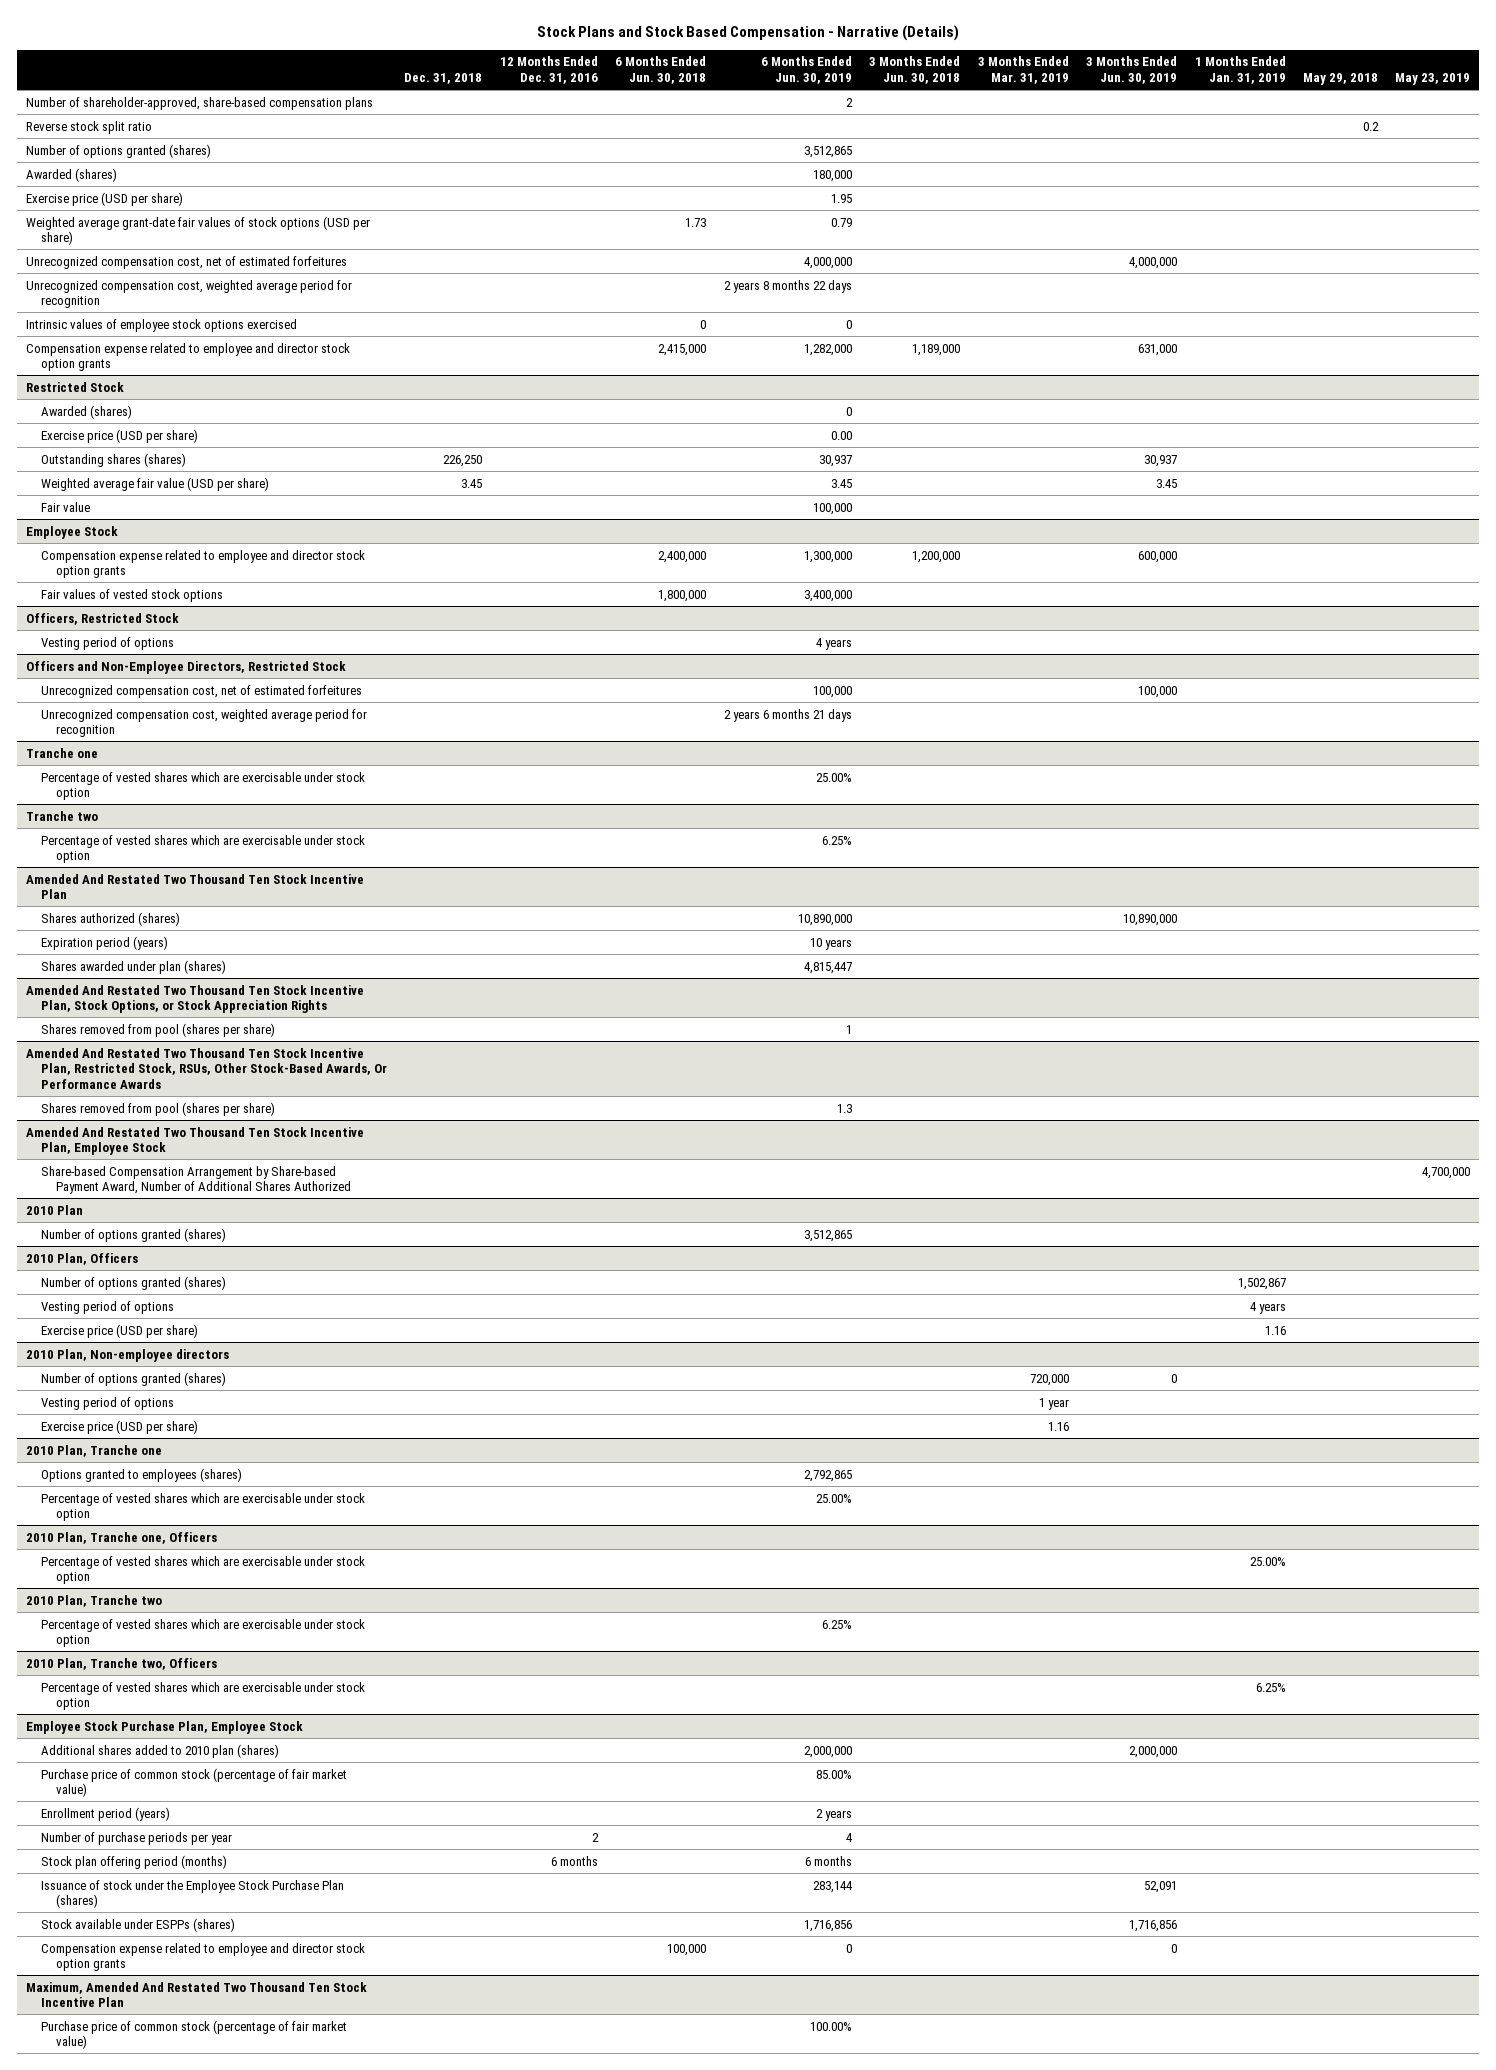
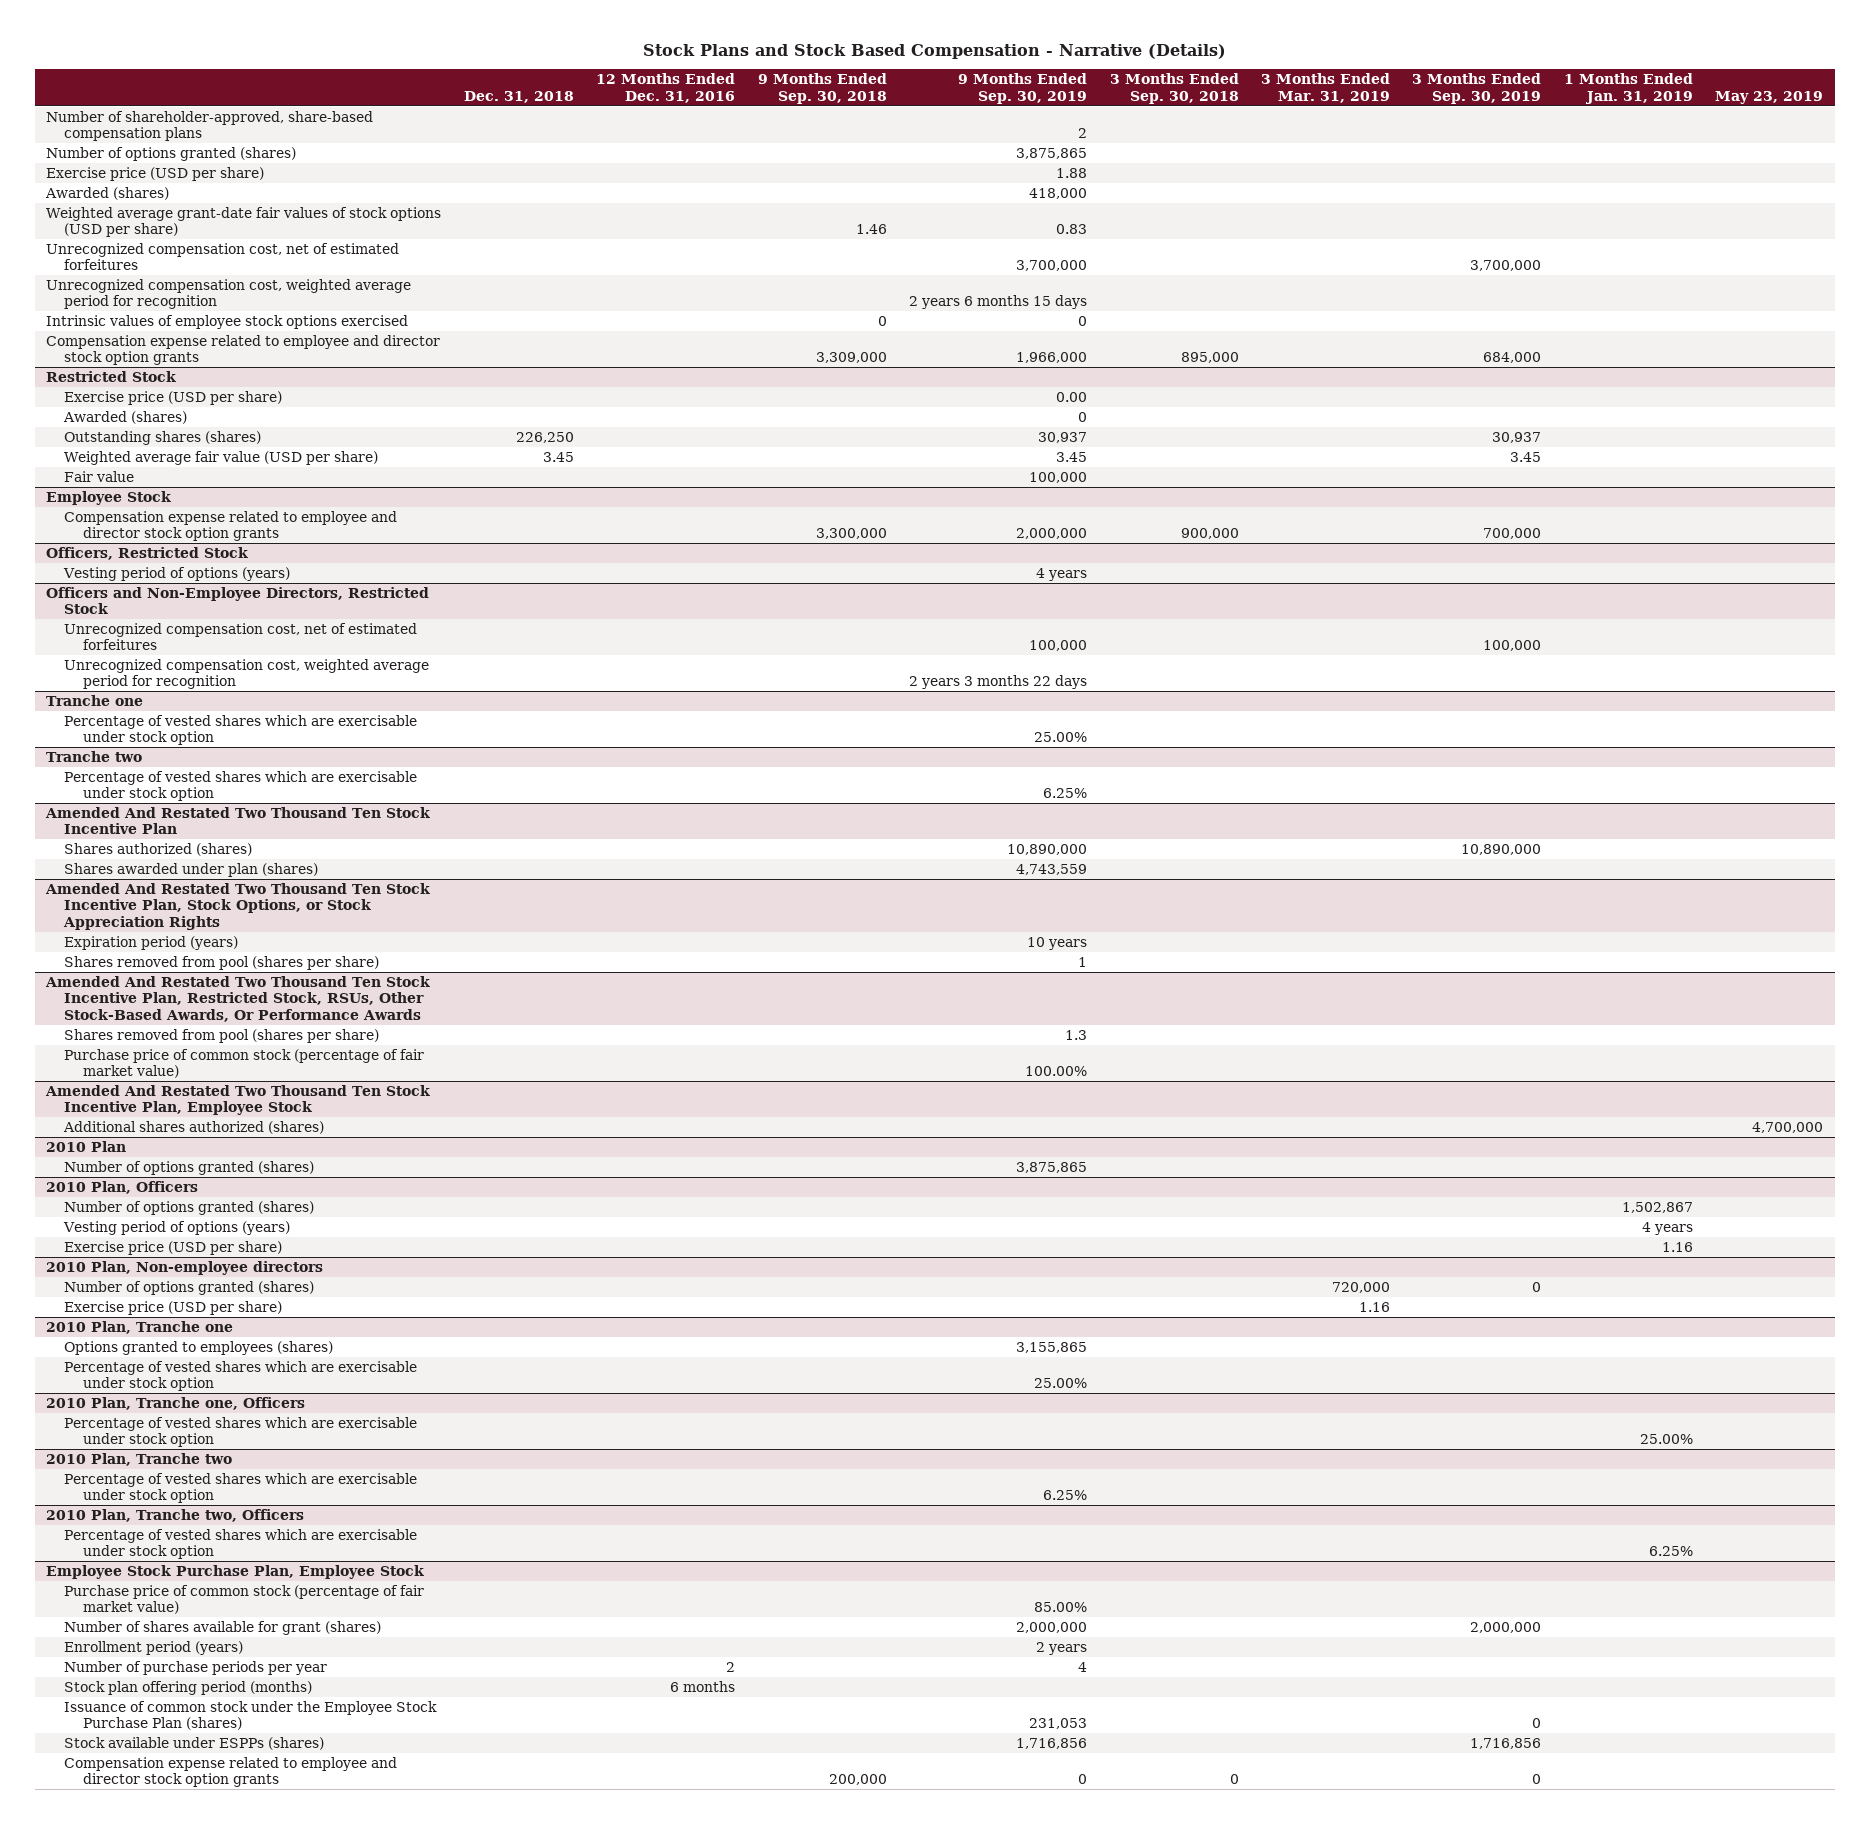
[615,56,707,84] 6 Months Ended Jun. 30, 2018 -> none
[760,56,852,84] 6 Months Ended Jun. 30, 2019 -> none
[869,56,961,84] 3 Months Ended Jun. 30, 2018 -> none
[1086,56,1178,84] 3 Months Ended Jun. 30, 2019 -> none
[1302,72,1378,85] May 29, 2018 -> none
none -> [757,73,887,104] 9 Months Ended Sep. 30, 2018
none -> [958,73,1088,104] 9 Months Ended Sep. 30, 2019
none -> [1109,73,1239,104] 3 Months Ended Sep. 30, 2018
none -> [1412,73,1542,104] 3 Months Ended Sep. 30, 2019
[25,120,152,134] Reverse stock split ratio -> none
[25,167,117,182] Awarded (shares) -> [45,186,170,200] Awarded (shares)
[40,404,132,419] Awarded (shares) -> [63,410,188,424] Awarded (shares)
[40,588,223,602] Fair values of vested stock options -> none
[40,636,174,650] Vesting period of options -> [63,566,291,581] Vesting period of options (years)
[40,935,168,950] Expiration period (years) -> none
none -> [64,935,239,950] Expiration period (years)
none -> [64,1048,425,1079] Purchase price of common stock (percentage of fair market value)
[40,1165,352,1195] Share-based Compensation Arrangement by Share-based Payment Award, Number of Additional Shares Authorized -> [63,1120,325,1134] Additional shares authorized (shares)
[40,1300,174,1314] Vesting period of options -> [63,1220,291,1235] Vesting period of options (years)
[40,1396,174,1410] Vesting period of options -> none
[40,1743,279,1758] Additional shares added to 2010 plan (shares) -> none
none -> [64,1620,382,1635] Number of shares available for grant (shares)
[40,1879,344,1909] Issuance of stock under the Employee Stock Purchase Plan (shares) -> [64,1700,438,1731] Issuance of common stock under the Employee Stock Purchase Plan (shares)
[25,1981,367,2008] Maximum, Amended And Restated Two Thousand Ten Stock Incentive Plan -> none
[40,2019,347,2050] Purchase price of common stock (percentage of fair market value) -> none

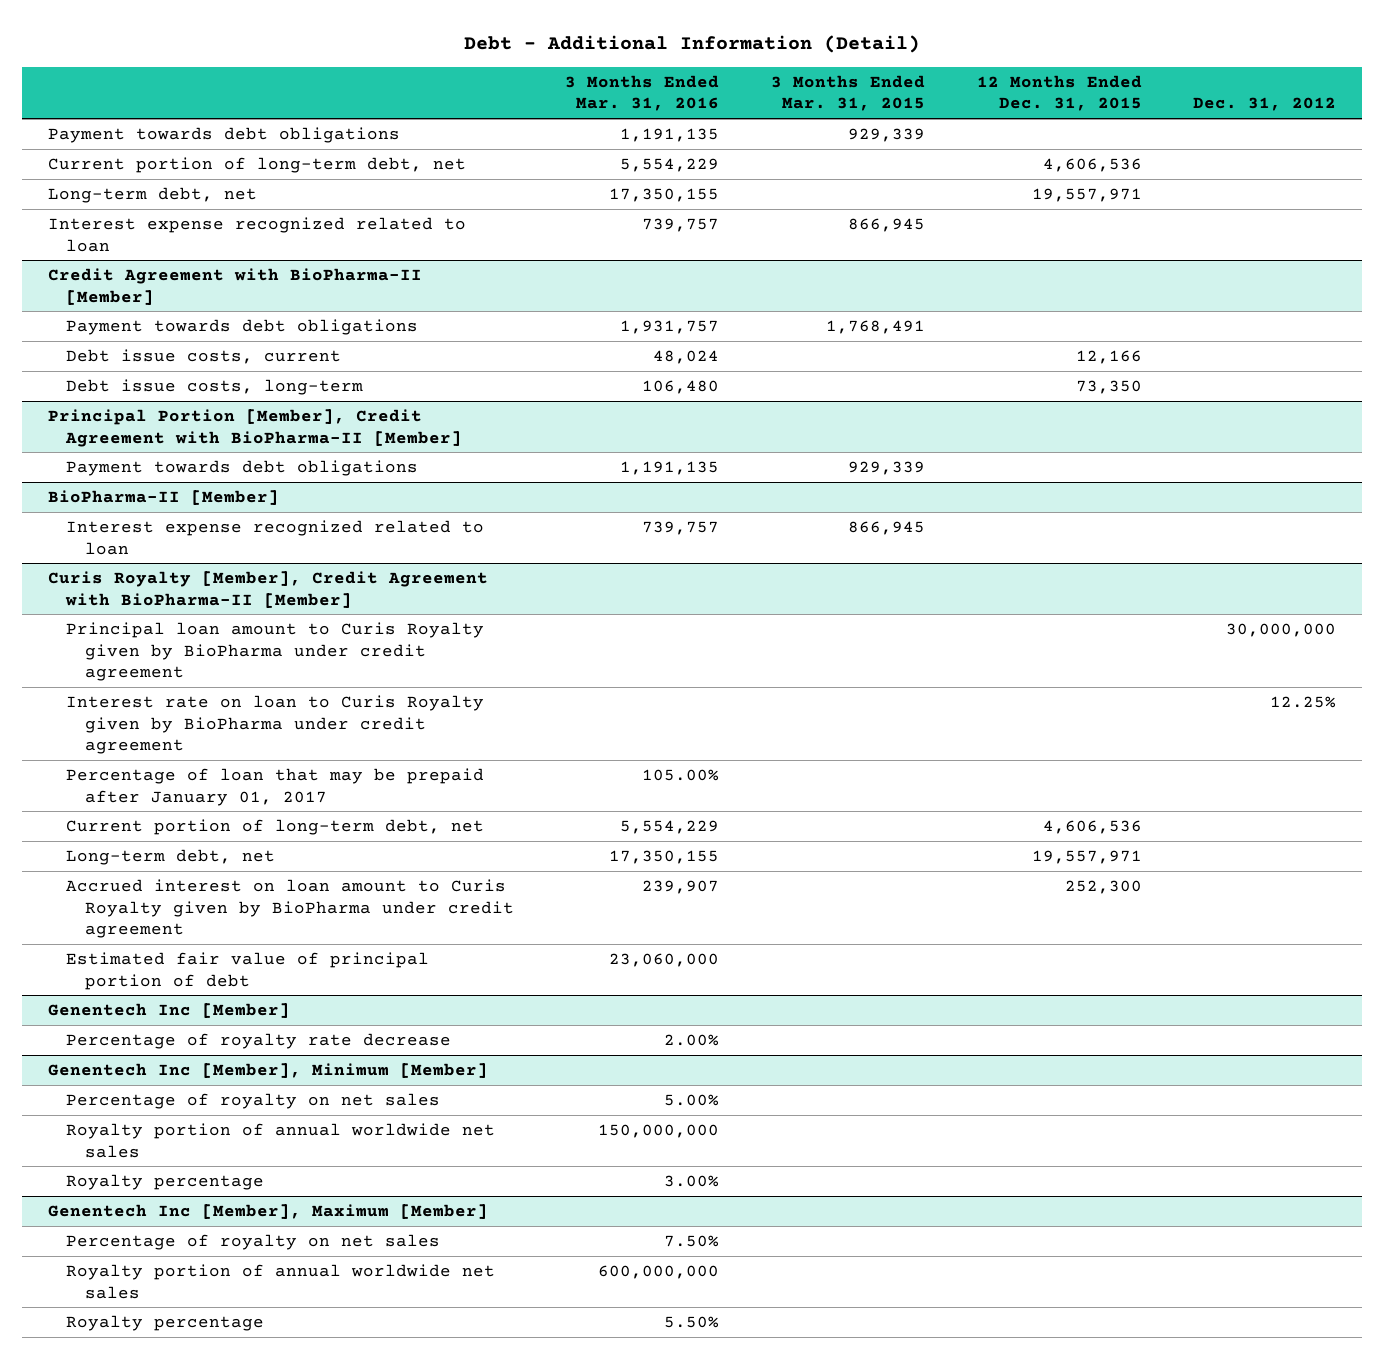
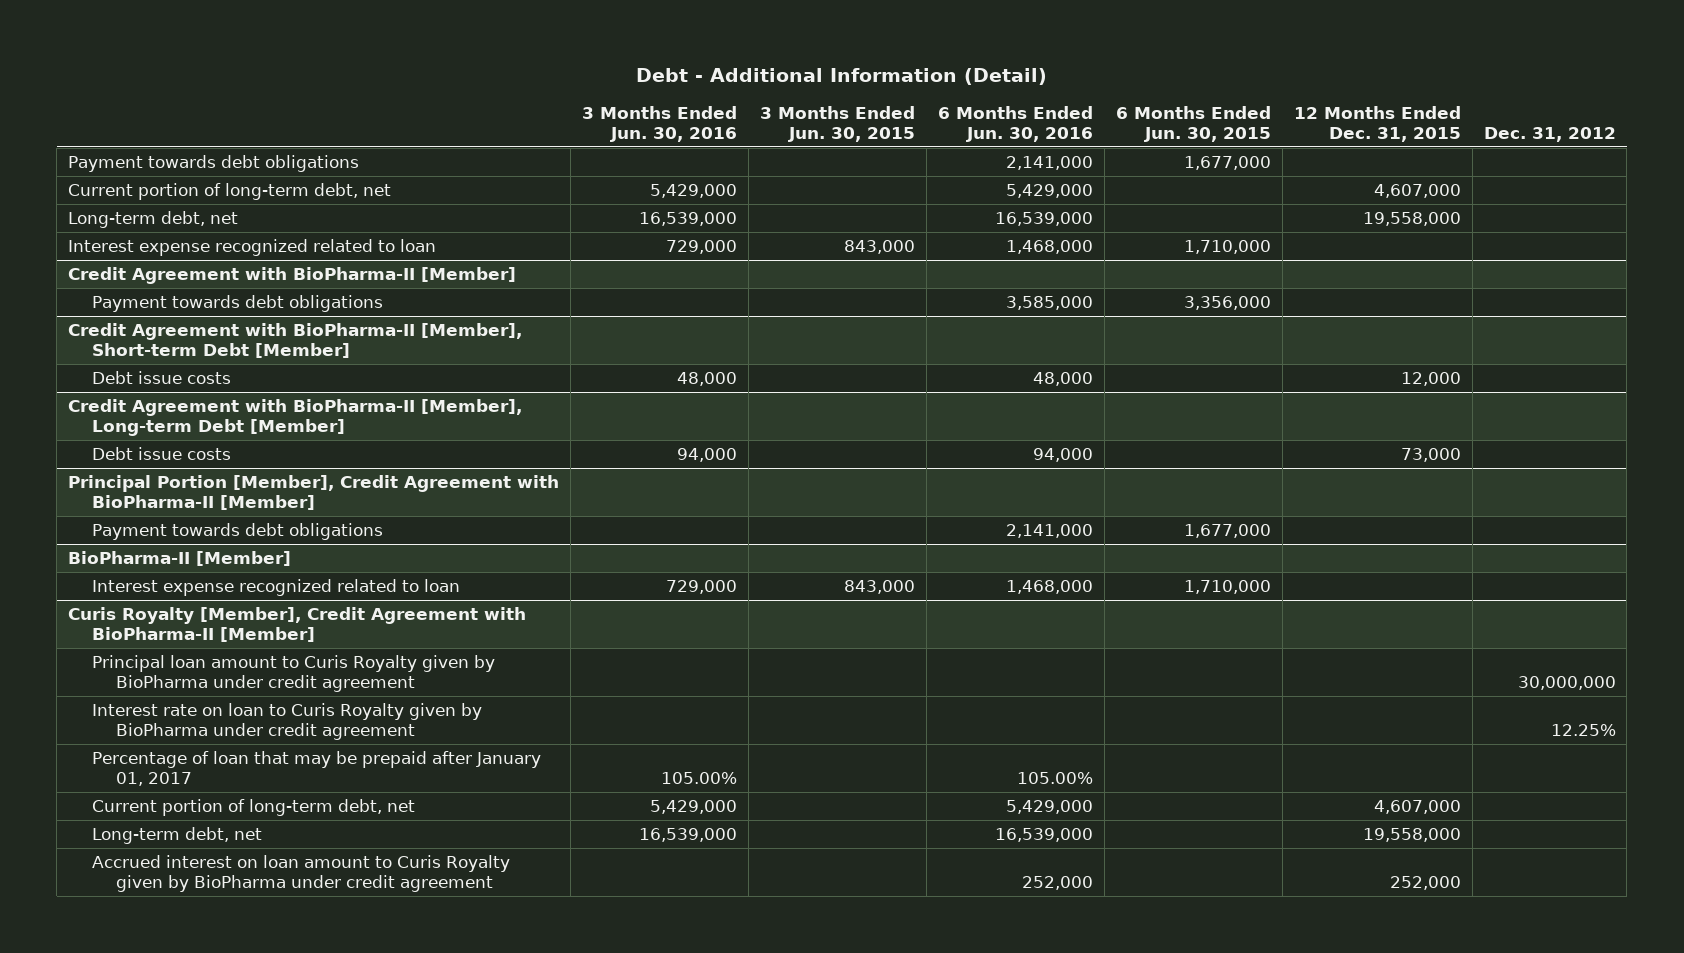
[565,74,720,112] 3 Months Ended Mar. 31, 2016 -> none
[771,74,926,112] 3 Months Ended Mar. 31, 2015 -> none
none -> [581,105,737,142] 3 Months Ended Jun. 30, 2016
none -> [759,105,915,142] 3 Months Ended Jun. 30, 2015
none -> [937,105,1093,142] 6 Months Ended Jun. 30, 2016
none -> [1115,105,1271,142] 6 Months Ended Jun. 30, 2015
[1042,158,1142,173] 4,606,536 -> [1373,183,1461,198] 4,607,000
[1031,188,1142,203] 19,557,971 -> [1362,211,1461,226] 19,558,000
[66,349,342,365] Debt issue costs, current -> none
[66,379,364,396] Debt issue costs, long-term -> none
none -> [68,322,523,358] Credit Agreement with BioPharma-II [Member], Short-term Debt [Member]
none -> [92,370,232,384] Debt issue costs
none -> [68,398,523,436] Credit Agreement with BioPharma-II [Member], Long-term Debt [Member]
none -> [92,446,232,460] Debt issue costs
[66,952,430,990] Estimated fair value of principal portion of debt -> none
[48,1003,291,1019] Genentech Inc [Member] -> none
[66,1033,452,1050] Percentage of royalty rate decrease -> none
[48,1063,489,1079] Genentech Inc [Member], Minimum [Member] -> none
[66,1093,441,1110] Percentage of royalty on net sales -> none
[66,1123,496,1158] Royalty portion of annual worldwide net sales -> none
[66,1174,265,1191] Royalty percentage -> none
[48,1204,489,1220] Genentech Inc [Member], Maximum [Member] -> none
[66,1234,441,1251] Percentage of royalty on net sales -> none
[66,1264,496,1299] Royalty portion of annual worldwide net sales -> none
[66,1315,265,1332] Royalty percentage -> none
[1042,820,1142,835] 4,606,536 -> [1373,799,1461,814] 4,607,000
[1031,850,1142,865] 19,557,971 -> [1362,827,1461,842] 19,558,000
[1064,880,1142,895] 252,300 -> [1389,875,1461,890] 252,000

